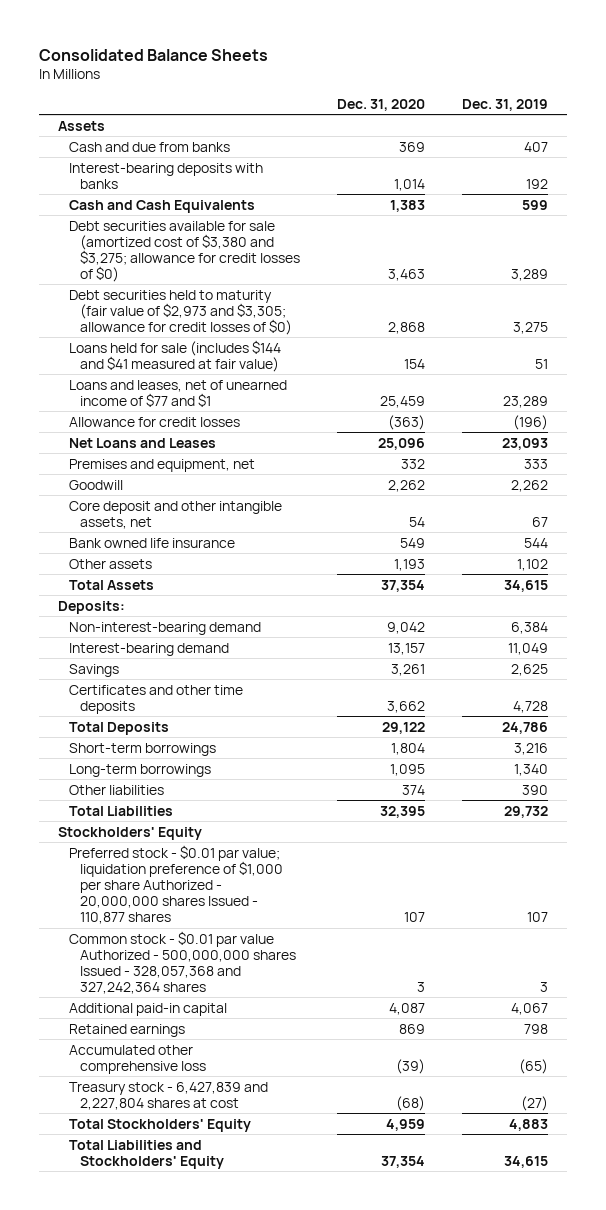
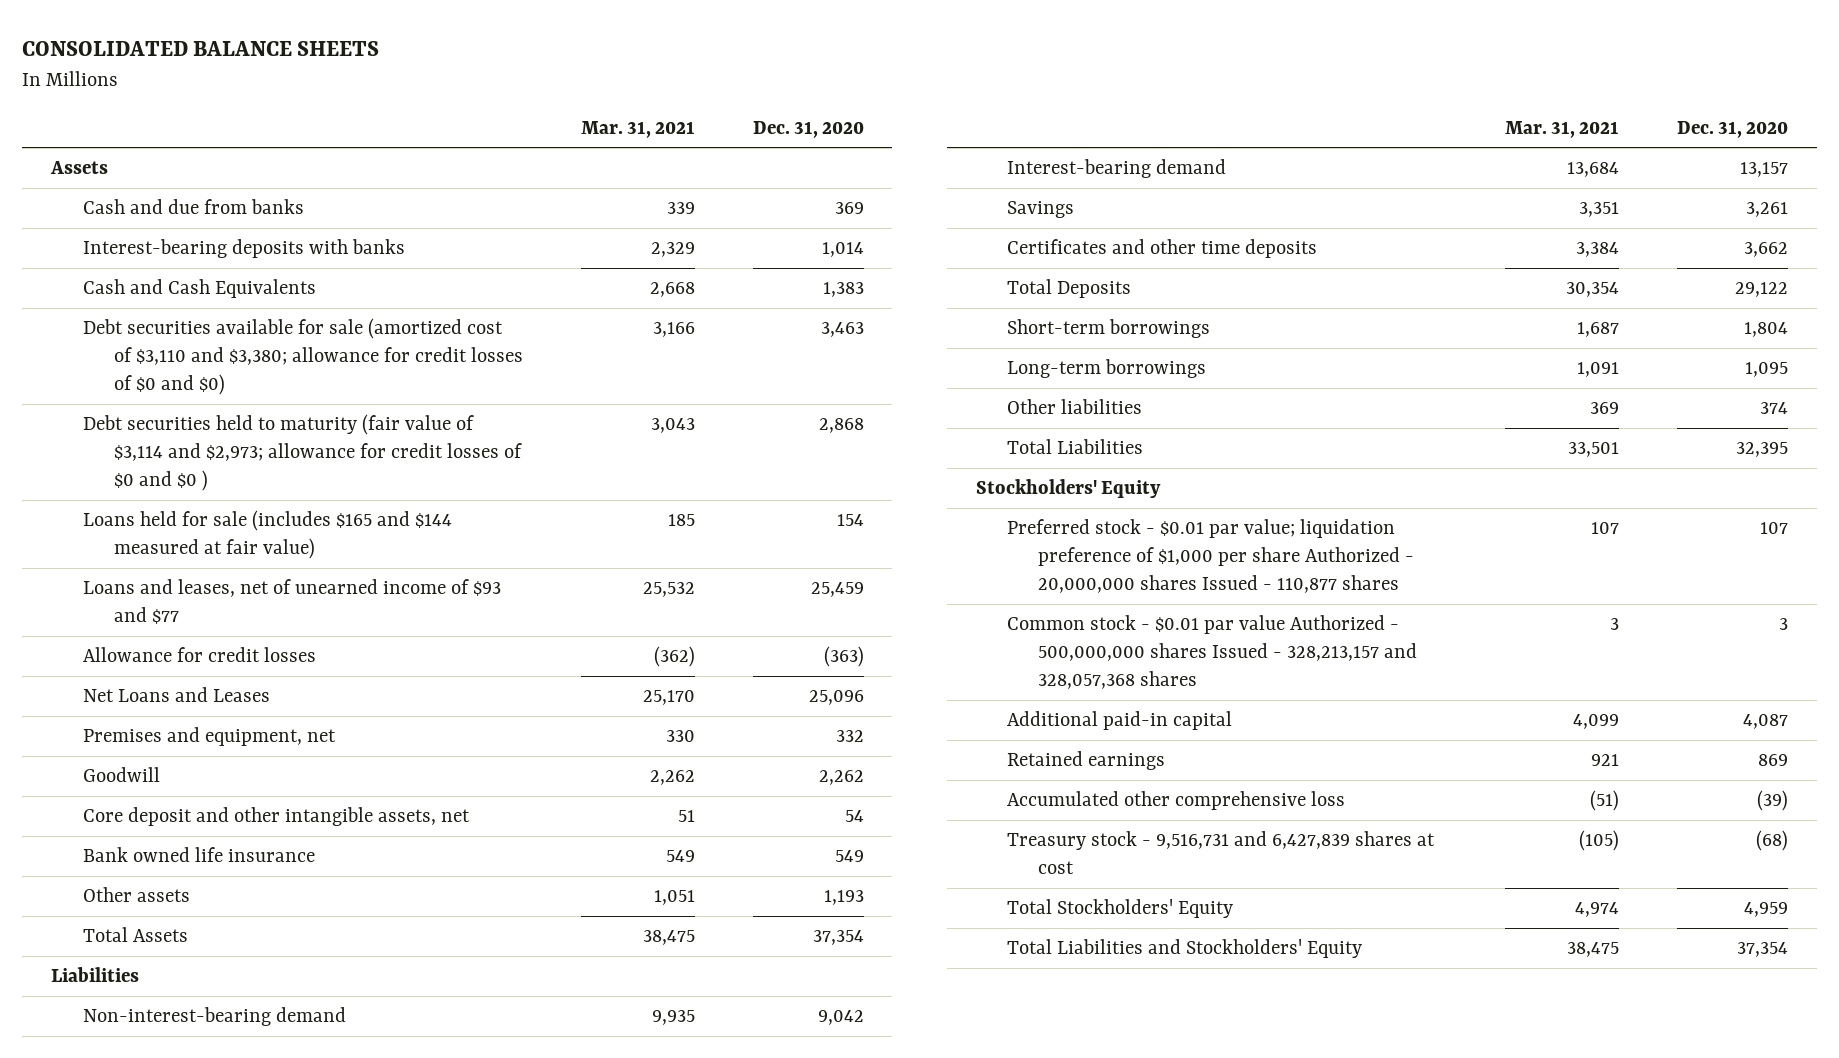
[39,48,269,61] Consolidated Balance Sheets -> [22,41,380,57] CONSOLIDATED BALANCE SHEETS
[462,98,549,111] Dec. 31, 2019 -> none
none -> [580,120,695,138] Mar. 31, 2021
[68,220,301,282] Debt securities available for sale (amortized cost of $3,380 and $3,275; allowance for credit losses of $0) -> [82,318,523,396] Debt securities available for sale (amortized cost of $3,110 and $3,380; allowance for credit losses of $0 and $0)
[68,289,293,335] Debt securities held to maturity (fair value of $2,973 and $3,305; allowance for credit losses of $0) -> [82,414,522,492] Debt securities held to maturity (fair value of $3,114 and $2,973; allowance for credit losses of $0 and $0 )
[68,339,281,372] Loans held for sale (includes $144 and $41 measured at fair value) -> [82,510,452,560] Loans held for sale (includes $165 and $144 measured at fair value)
[68,379,287,407] Loans and leases, net of unearned income of $77 and $1 -> [82,579,501,625] Loans and leases, net of unearned income of $93 and $77
[57,600,125,614] Deposits: -> none
none -> [51,967,140,983] Liabilities
[68,930,297,994] Common stock - $0.01 par value Authorized - 500,000,000 shares Issued - 328,057,368 and 327,242,364 shares -> [1007,615,1418,690] Common stock - $0.01 par value Authorized - 500,000,000 shares Issued - 328,213,157 and 328,057,368 shares
[68,1081,268,1110] Treasury stock - 6,427,839 and 2,227,804 shares at cost -> [1007,831,1436,875] Treasury stock - 9,516,731 and 6,427,839 shares at cost

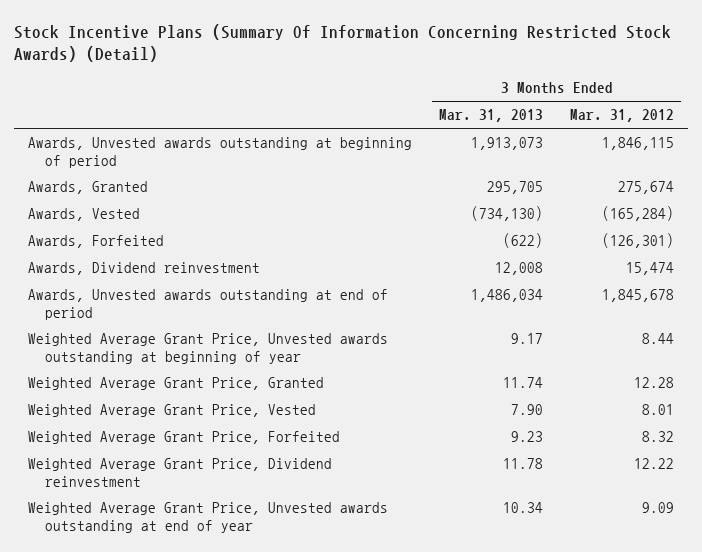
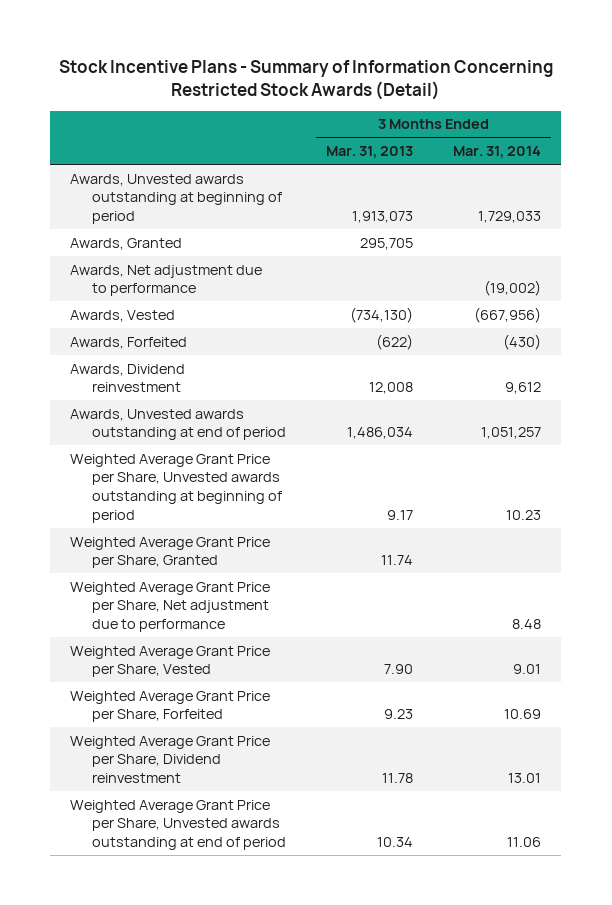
[13,23,671,63] Stock Incentive Plans (Summary Of Information Concerning Restricted Stock Awards) (Detail) -> [58,60,553,100] Stock Incentive Plans - Summary of Information Concerning Restricted Stock Awards (Detail)
[570,109,675,123] Mar. 31, 2012 -> none
none -> [453,146,542,159] Mar. 31, 2014
none -> [70,264,263,297] Awards, Net adjustment due to performance
[27,333,388,364] Weighted Average Grant Price, Unvested awards outstanding at beginning of year -> [70,453,283,523] Weighted Average Grant Price per Share, Unvested awards outstanding at beginning of period
[27,377,324,391] Weighted Average Grant Price, Granted -> [70,536,271,569] Weighted Average Grant Price per Share, Granted
none -> [70,581,271,633] Weighted Average Grant Price per Share, Net adjustment due to performance
[27,404,316,418] Weighted Average Grant Price, Vested -> [70,645,271,678] Weighted Average Grant Price per Share, Vested
[27,431,340,445] Weighted Average Grant Price, Forfeited -> [70,690,271,723] Weighted Average Grant Price per Share, Forfeited
[27,458,332,487] Weighted Average Grant Price, Dividend reinvestment -> [70,735,271,784] Weighted Average Grant Price per Share, Dividend reinvestment
[27,502,388,533] Weighted Average Grant Price, Unvested awards outstanding at end of year -> [70,799,287,851] Weighted Average Grant Price per Share, Unvested awards outstanding at end of period

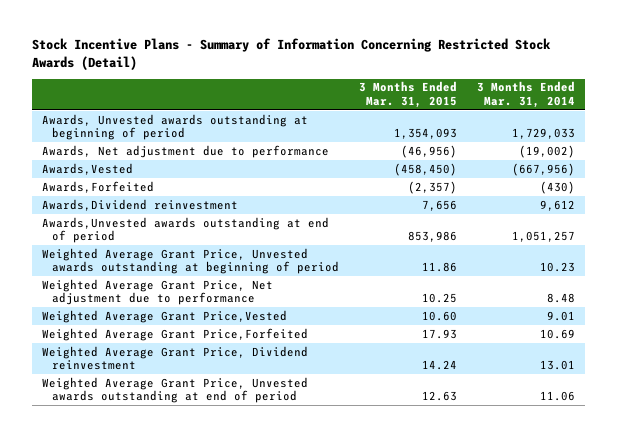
[326,146,414,159] Mar. 31, 2013 -> none
none -> [359,81,458,108] 3 Months Ended Mar. 31, 2015
[70,237,183,250] Awards, Granted -> none
[70,536,271,569] Weighted Average Grant Price per Share, Granted -> none
[70,309,176,322] Awards, Vested -> [41,162,133,175] Awards,Vested
[70,336,188,349] Awards, Forfeited -> [41,180,154,193] Awards,Forfeited
[70,363,186,393] Awards, Dividend reinvestment -> [41,198,238,211] Awards,Dividend reinvestment
[70,408,287,441] Awards, Unvested awards outstanding at end of period -> [41,216,329,244] Awards,Unvested awards outstanding at end of period
[70,453,283,523] Weighted Average Grant Price per Share, Unvested awards outstanding at beginning of period -> [41,247,340,275] Weighted Average Grant Price, Unvested awards outstanding at beginning of period
[70,581,271,633] Weighted Average Grant Price per Share, Net adjustment due to performance -> [41,278,273,306] Weighted Average Grant Price, Net adjustment due to performance
[70,645,271,678] Weighted Average Grant Price per Share, Vested -> [41,309,287,323] Weighted Average Grant Price,Vested
[70,690,271,723] Weighted Average Grant Price per Share, Forfeited -> [41,327,308,341] Weighted Average Grant Price,Forfeited
[70,735,271,784] Weighted Average Grant Price per Share, Dividend reinvestment -> [41,345,308,371] Weighted Average Grant Price, Dividend reinvestment
[70,799,287,851] Weighted Average Grant Price per Share, Unvested awards outstanding at end of period -> [41,376,308,404] Weighted Average Grant Price, Unvested awards outstanding at end of period

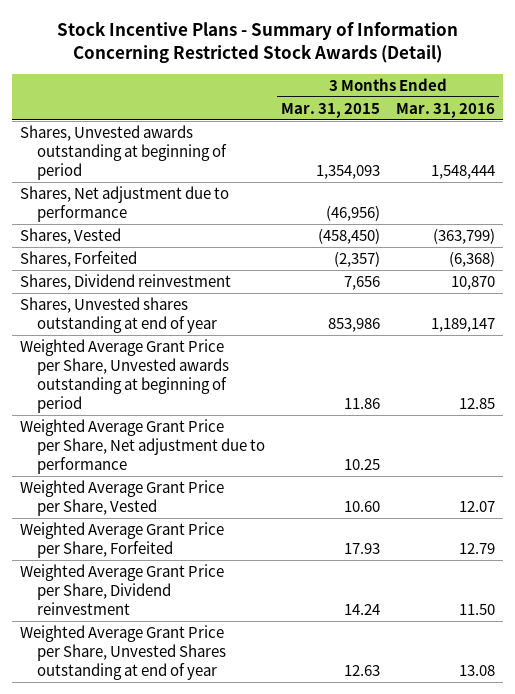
[477,81,576,108] 3 Months Ended Mar. 31, 2014 -> none
none -> [395,102,495,118] Mar. 31, 2016
[41,113,308,141] Awards, Unvested awards outstanding at beginning of period -> [20,125,228,181] Shares, Unvested awards outstanding at beginning of period
[41,144,329,158] Awards, Net adjustment due to performance -> [20,186,230,223] Shares, Net adjustment due to performance
[41,162,133,175] Awards,Vested -> [20,228,122,245] Shares, Vested
[41,180,154,193] Awards,Forfeited -> [20,251,138,268] Shares, Forfeited
[41,198,238,211] Awards,Dividend reinvestment -> [20,274,232,291] Shares, Dividend reinvestment
[41,216,329,244] Awards,Unvested awards outstanding at end of period -> [20,297,218,334] Shares, Unvested shares outstanding at end of year
[41,247,340,275] Weighted Average Grant Price, Unvested awards outstanding at beginning of period -> [20,339,230,414] Weighted Average Grant Price per Share, Unvested awards outstanding at beginning of period
[41,278,273,306] Weighted Average Grant Price, Net adjustment due to performance -> [20,419,266,475] Weighted Average Grant Price per Share, Net adjustment due to performance
[41,309,287,323] Weighted Average Grant Price,Vested -> [20,480,225,517] Weighted Average Grant Price per Share, Vested
[41,327,308,341] Weighted Average Grant Price,Forfeited -> [20,522,225,559] Weighted Average Grant Price per Share, Forfeited
[41,345,308,371] Weighted Average Grant Price, Dividend reinvestment -> [20,564,225,616] Weighted Average Grant Price per Share, Dividend reinvestment
[41,376,308,404] Weighted Average Grant Price, Unvested awards outstanding at end of period -> [20,625,227,681] Weighted Average Grant Price per Share, Unvested Shares outstanding at end of year

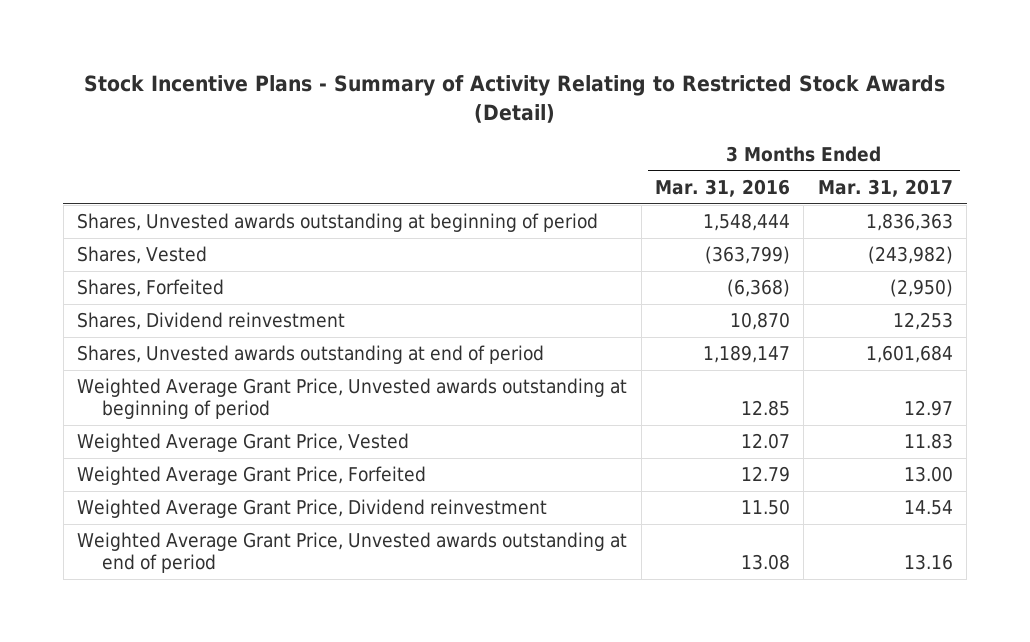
[56,20,458,63] Stock Incentive Plans - Summary of Information Concerning Restricted Stock Awards (Detail) -> [84,75,946,123] Stock Incentive Plans - Summary of Activity Relating to Restricted Stock Awards (Detail)
[281,102,381,118] Mar. 31, 2015 -> none
none -> [817,179,953,198] Mar. 31, 2017
[20,186,230,223] Shares, Net adjustment due to performance -> none
[20,419,266,475] Weighted Average Grant Price per Share, Net adjustment due to performance -> none
[20,297,218,334] Shares, Unvested shares outstanding at end of year -> [77,345,545,365] Shares, Unvested awards outstanding at end of period
[20,339,230,414] Weighted Average Grant Price per Share, Unvested awards outstanding at beginning of period -> [77,378,628,419] Weighted Average Grant Price, Unvested awards outstanding at beginning of period
[20,480,225,517] Weighted Average Grant Price per Share, Vested -> [77,433,410,453] Weighted Average Grant Price, Vested
[20,522,225,559] Weighted Average Grant Price per Share, Forfeited -> [77,466,427,486] Weighted Average Grant Price, Forfeited
[20,564,225,616] Weighted Average Grant Price per Share, Dividend reinvestment -> [77,499,548,519] Weighted Average Grant Price, Dividend reinvestment
[20,625,227,681] Weighted Average Grant Price per Share, Unvested Shares outstanding at end of year -> [77,532,628,573] Weighted Average Grant Price, Unvested awards outstanding at end of period

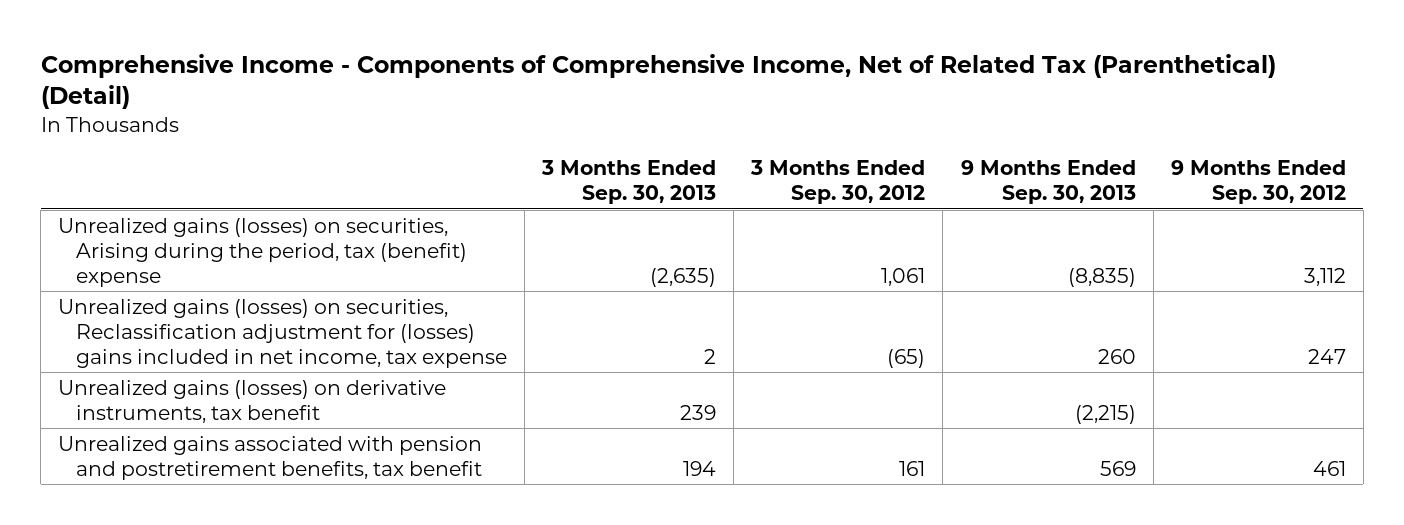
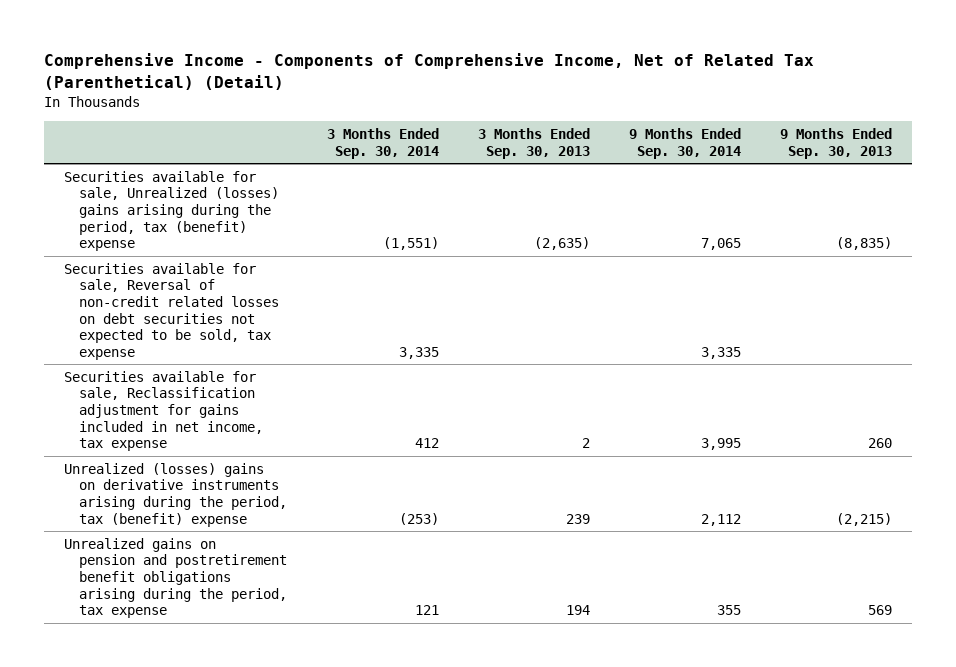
[750,160,926,205] 3 Months Ended Sep. 30, 2012 -> none
[1170,160,1346,205] 9 Months Ended Sep. 30, 2012 -> none
none -> [326,127,439,159] 3 Months Ended Sep. 30, 2014
none -> [629,127,742,159] 9 Months Ended Sep. 30, 2014
[58,217,467,288] Unrealized gains (losses) on securities, Arising during the period, tax (benefit) expense -> [64,170,280,252] Securities available for sale, Unrealized (losses) gains arising during the period, tax (benefit) expense
none -> [64,262,280,360] Securities available for sale, Reversal of non-credit related losses on debt securities not expected to be sold, tax expense
[58,298,507,369] Unrealized gains (losses) on securities, Reclassification adjustment for (losses) gains included in net income, tax expense -> [64,370,264,452] Securities available for sale, Reclassification adjustment for gains included in net income, tax expense
[58,379,447,423] Unrealized gains (losses) on derivative instruments, tax benefit -> [64,462,288,527] Unrealized (losses) gains on derivative instruments arising during the period, tax (benefit) expense
[58,435,483,480] Unrealized gains associated with pension and postretirement benefits, tax benefit -> [64,537,288,619] Unrealized gains on pension and postretirement benefit obligations arising during the period, tax expense

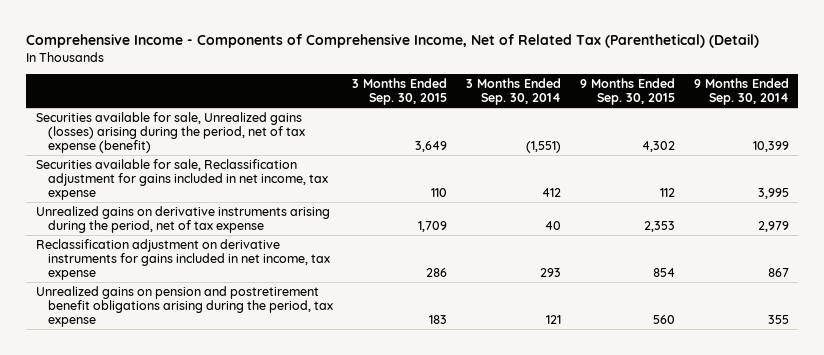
[477,127,590,159] 3 Months Ended Sep. 30, 2013 -> none
[780,127,893,159] 9 Months Ended Sep. 30, 2013 -> none
none -> [352,77,448,106] 3 Months Ended Sep. 30, 2015
none -> [579,77,675,106] 9 Months Ended Sep. 30, 2015
[64,262,280,360] Securities available for sale, Reversal of non-credit related losses on debt securities not expected to be sold, tax expense -> none
[64,170,280,252] Securities available for sale, Unrealized (losses) gains arising during the period, tax (benefit) expense -> [35,111,306,154] Securities available for sale, Unrealized gains (losses) arising during the period, net of tax expense (benefit)
[701,238,742,251] 7,065 -> [752,141,789,153] 10,399
[64,462,288,527] Unrealized (losses) gains on derivative instruments arising during the period, tax (benefit) expense -> [35,205,330,234] Unrealized gains on derivative instruments arising during the period, net of tax expense
[398,512,439,525] (253) -> [544,221,561,231] 40
[701,513,742,526] 2,112 -> [757,221,789,233] 2,979
none -> [35,238,331,281] Reclassification adjustment on derivative instruments for gains included in net income, tax expense

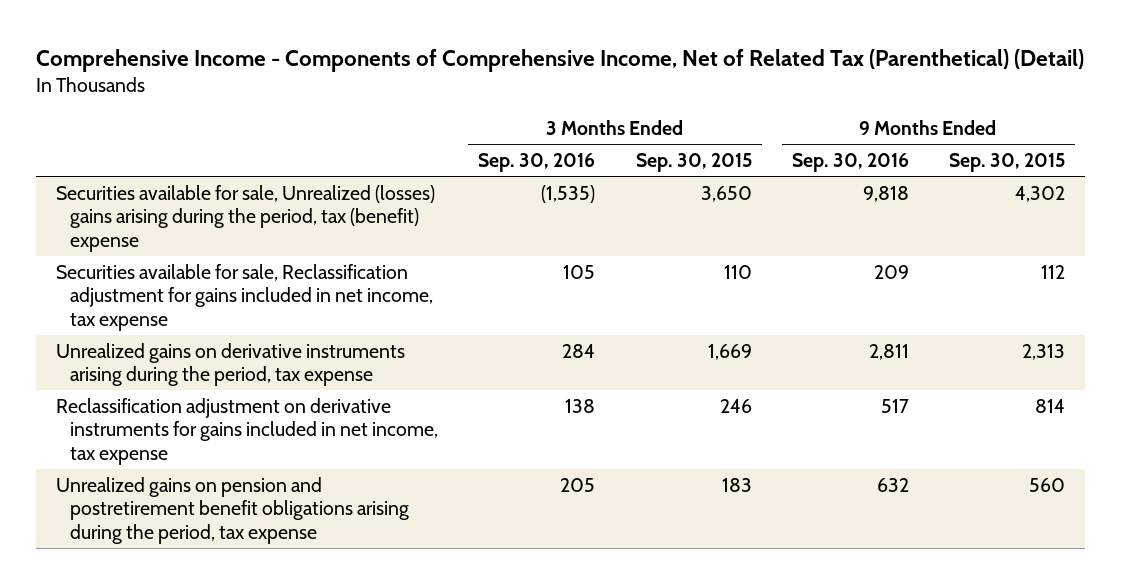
[465,77,561,106] 3 Months Ended Sep. 30, 2014 -> none
[693,77,789,106] 9 Months Ended Sep. 30, 2014 -> none
none -> [478,152,596,172] Sep. 30, 2016
none -> [791,152,909,172] Sep. 30, 2016
[35,111,306,154] Securities available for sale, Unrealized gains (losses) arising during the period, net of tax expense (benefit) -> [55,184,435,252] Securities available for sale, Unrealized (losses) gains arising during the period, tax (benefit) expense
[415,141,448,153] 3,649 -> [700,185,752,202] 3,650
[35,205,330,234] Unrealized gains on derivative instruments arising during the period, net of tax expense -> [55,342,405,387] Unrealized gains on derivative instruments arising during the period, tax expense
[418,221,448,233] 1,709 -> [707,343,752,360] 1,669
[643,221,675,233] 2,353 -> [1022,343,1066,360] 2,313
[426,268,448,278] 286 -> [719,398,752,413] 246
[652,268,675,278] 854 -> [1035,398,1066,413] 814

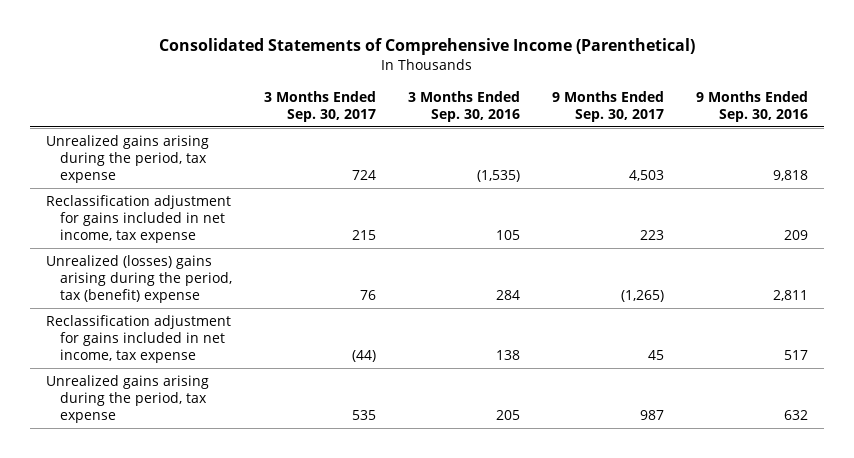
[35,48,1084,72] Comprehensive Income - Components of Comprehensive Income, Net of Related Tax (Parenthetical) (Detail) -> [158,38,695,56] Consolidated Statements of Comprehensive Income (Parenthetical)
[635,152,752,172] Sep. 30, 2015 -> none
[949,152,1066,172] Sep. 30, 2015 -> none
none -> [264,90,377,122] 3 Months Ended Sep. 30, 2017
none -> [552,90,665,122] 9 Months Ended Sep. 30, 2017
[55,184,435,252] Securities available for sale, Unrealized (losses) gains arising during the period, tax (benefit) expense -> [45,135,209,184] Unrealized gains arising during the period, tax expense
[55,263,434,331] Securities available for sale, Reclassification adjustment for gains included in net income, tax expense -> [45,195,231,244] Reclassification adjustment for gains included in net income, tax expense
[55,342,405,387] Unrealized gains on derivative instruments arising during the period, tax expense -> [45,255,233,304] Unrealized (losses) gains arising during the period, tax (benefit) expense
[55,397,439,465] Reclassification adjustment on derivative instruments for gains included in net income, tax expense -> [45,315,231,364] Reclassification adjustment for gains included in net income, tax expense
[55,476,410,544] Unrealized gains on pension and postretirement benefit obligations arising during the period, tax expense -> [45,375,209,424] Unrealized gains arising during the period, tax expense

